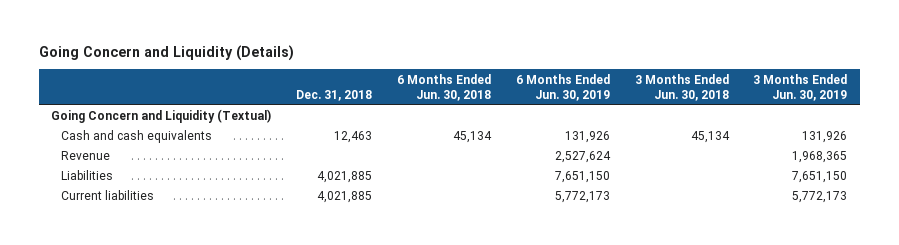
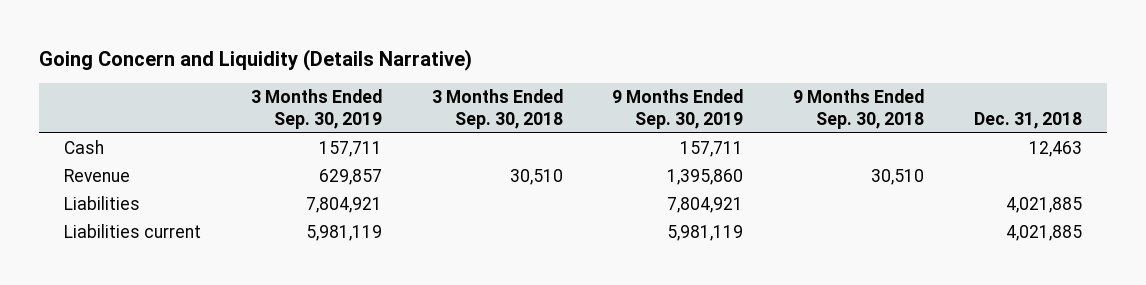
[38,45,294,62] Going Concern and Liquidity (Details) -> [38,48,472,71] Going Concern and Liquidity (Details Narrative)
[396,73,491,102] 6 Months Ended Jun. 30, 2018 -> none
[515,73,610,102] 6 Months Ended Jun. 30, 2019 -> none
[634,73,729,102] 3 Months Ended Jun. 30, 2018 -> none
[753,73,848,102] 3 Months Ended Jun. 30, 2019 -> none
none -> [250,89,382,129] 3 Months Ended Sep. 30, 2019
none -> [431,89,563,129] 3 Months Ended Sep. 30, 2018
none -> [612,89,744,129] 9 Months Ended Sep. 30, 2019
none -> [793,89,925,129] 9 Months Ended Sep. 30, 2018
[51,109,272,124] Going Concern and Liquidity (Textual) -> none
[60,130,212,144] Cash and cash equivalents -> [63,140,104,155] Cash
[60,190,154,201] Current liabilities -> [63,224,201,239] Liabilities current

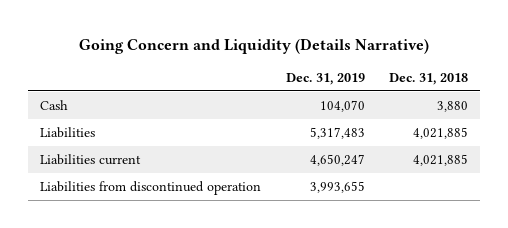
[250,89,382,129] 3 Months Ended Sep. 30, 2019 -> none
[431,89,563,129] 3 Months Ended Sep. 30, 2018 -> none
[612,89,744,129] 9 Months Ended Sep. 30, 2019 -> none
[793,89,925,129] 9 Months Ended Sep. 30, 2018 -> none
none -> [285,73,365,86] Dec. 31, 2019
[63,169,130,183] Revenue -> none
[1029,141,1083,158] 12,463 -> [436,100,468,112] 3,880
none -> [40,180,262,195] Liabilities from discontinued operation

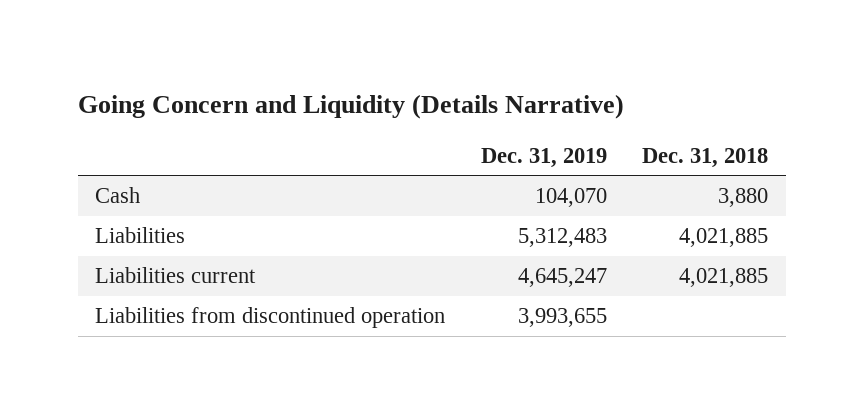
[309,126,365,139] 5,317,483 -> [517,228,607,248] 5,312,483
[309,153,365,166] 4,650,247 -> [517,268,607,288] 4,645,247

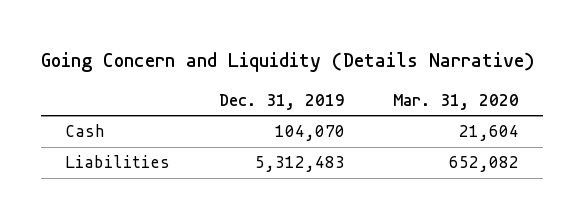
[642,147,769,168] Dec. 31, 2018 -> none
none -> [393,93,520,110] Mar. 31, 2020
[95,267,257,284] Liabilities current -> none
[95,307,446,329] Liabilities from discontinued operation -> none

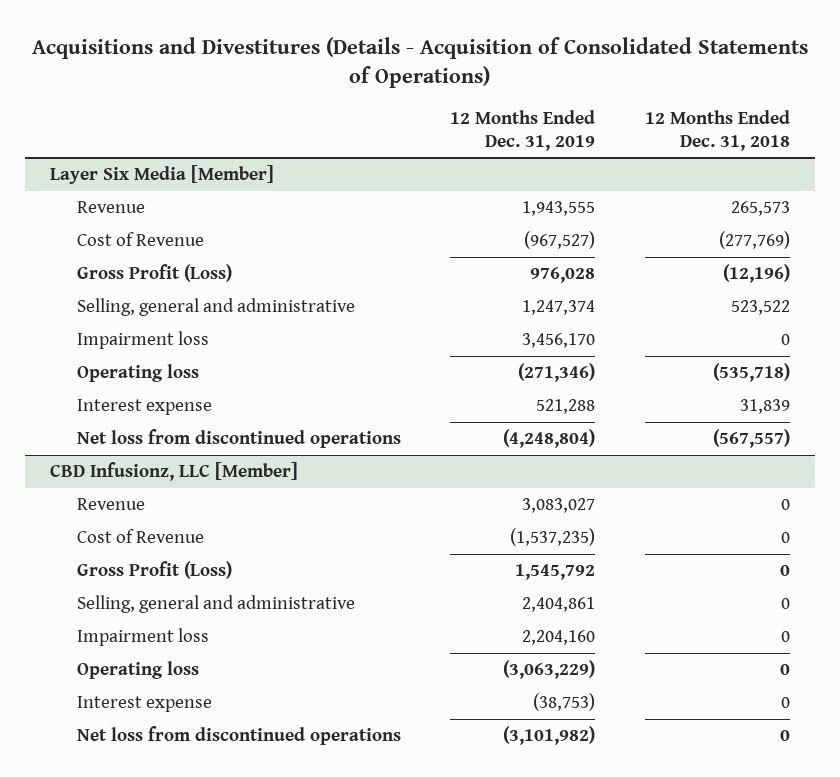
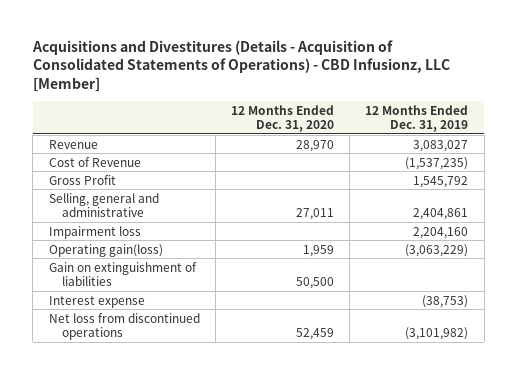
[31,37,808,88] Acquisitions and Divestitures (Details - Acquisition of Consolidated Statements of Operations) -> [31,39,450,92] Acquisitions and Divestitures (Details - Acquisition of Consolidated Statements of Operations) - CBD Infusionz, LLC [Member]
[645,109,791,151] 12 Months Ended Dec. 31, 2018 -> none
none -> [230,104,334,133] 12 Months Ended Dec. 31, 2020
[49,165,274,185] Layer Six Media [Member] -> none
[76,201,145,214] Revenue -> none
[76,232,204,247] Cost of Revenue -> none
[76,264,232,283] Gross Profit (Loss) -> none
[76,298,355,317] Selling, general and administrative -> none
[76,331,209,350] Impairment loss -> none
[76,364,199,383] Operating loss -> none
[76,399,212,416] Interest expense -> none
[76,429,401,449] Net loss from discontinued operations -> none
[49,462,298,482] CBD Infusionz, LLC [Member] -> none
[76,561,232,580] Gross Profit (Loss) -> [48,174,116,185] Gross Profit
[76,661,199,680] Operating loss -> [48,243,163,257] Operating gain(loss)
none -> [48,261,197,287] Gain on extinguishment of liabilities

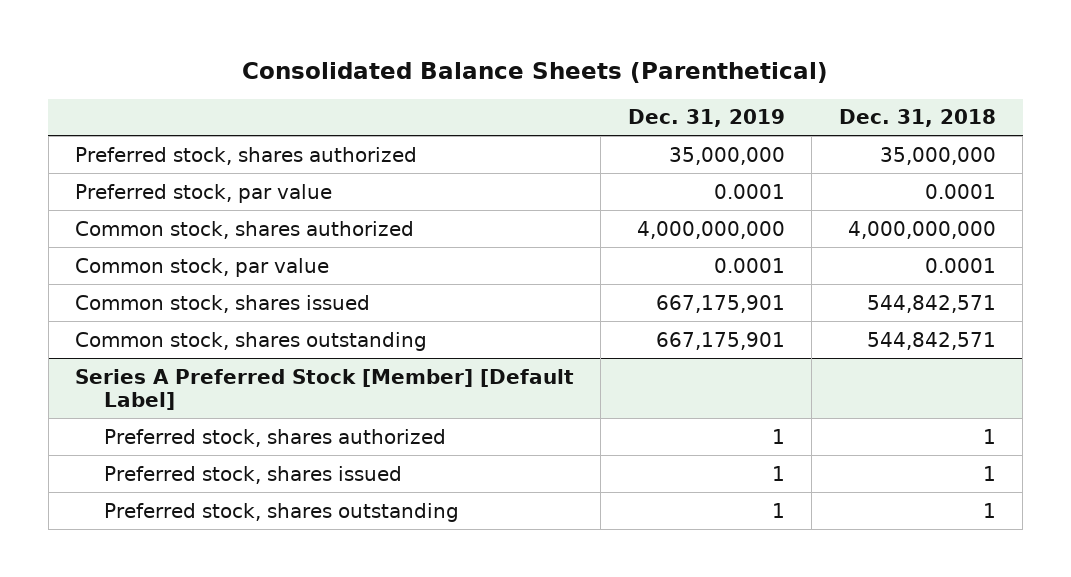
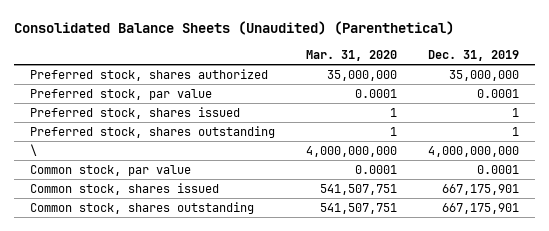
[242,61,829,83] Consolidated Balance Sheets (Parenthetical) -> [13,20,454,35] Consolidated Balance Sheets (Unaudited) (Parenthetical)
[838,109,996,128] Dec. 31, 2018 -> none
none -> [305,50,397,62] Mar. 31, 2020
none -> [29,107,240,120] Preferred stock, shares issued
none -> [29,126,275,139] Preferred stock, shares outstanding
[74,220,414,239] Common stock, shares authorized -> [29,144,37,157] \
[74,368,574,411] Series A Preferred Stock [Member] [Default Label] -> none
[103,428,446,447] Preferred stock, shares authorized -> none
[103,465,402,484] Preferred stock, shares issued -> none
[103,502,459,522] Preferred stock, shares outstanding -> none

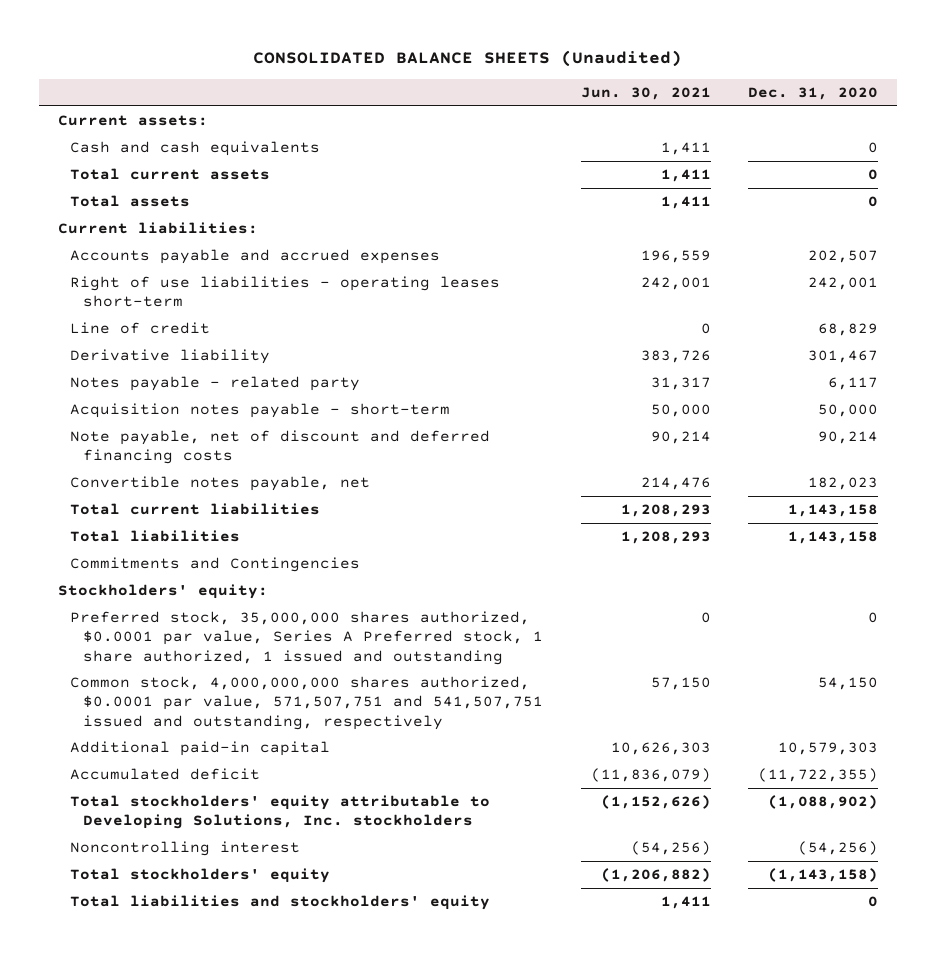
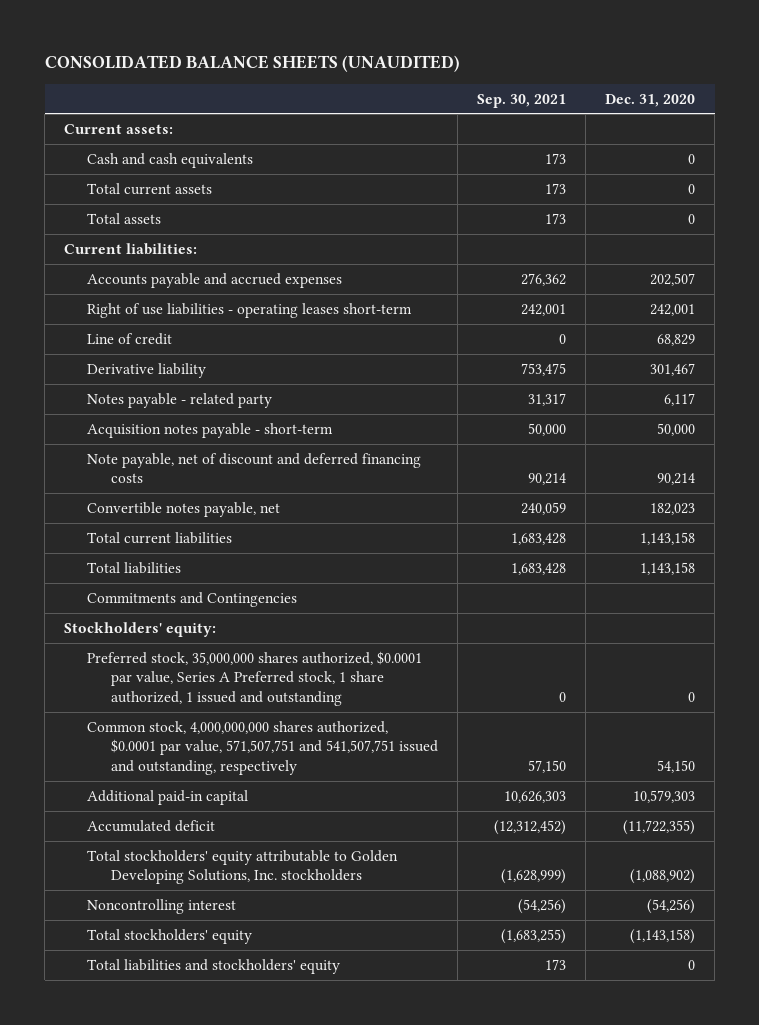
[252,50,682,68] CONSOLIDATED BALANCE SHEETS (Unaudited) -> [44,55,460,73] CONSOLIDATED BALANCE SHEETS (UNAUDITED)
[580,86,711,100] Jun. 30, 2021 -> none
none -> [476,93,566,108] Sep. 30, 2021
[70,794,491,830] Total stockholders' equity attributable to Developing Solutions, Inc. stockholders -> [87,849,399,885] Total stockholders' equity attributable to Golden Developing Solutions, Inc. stockholders

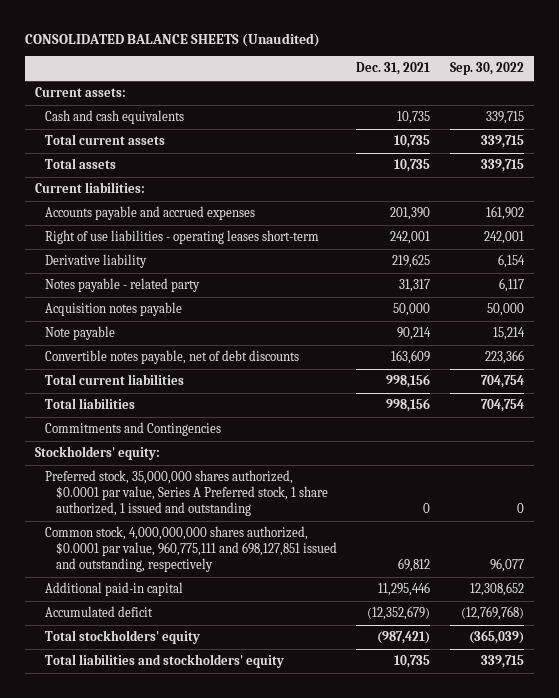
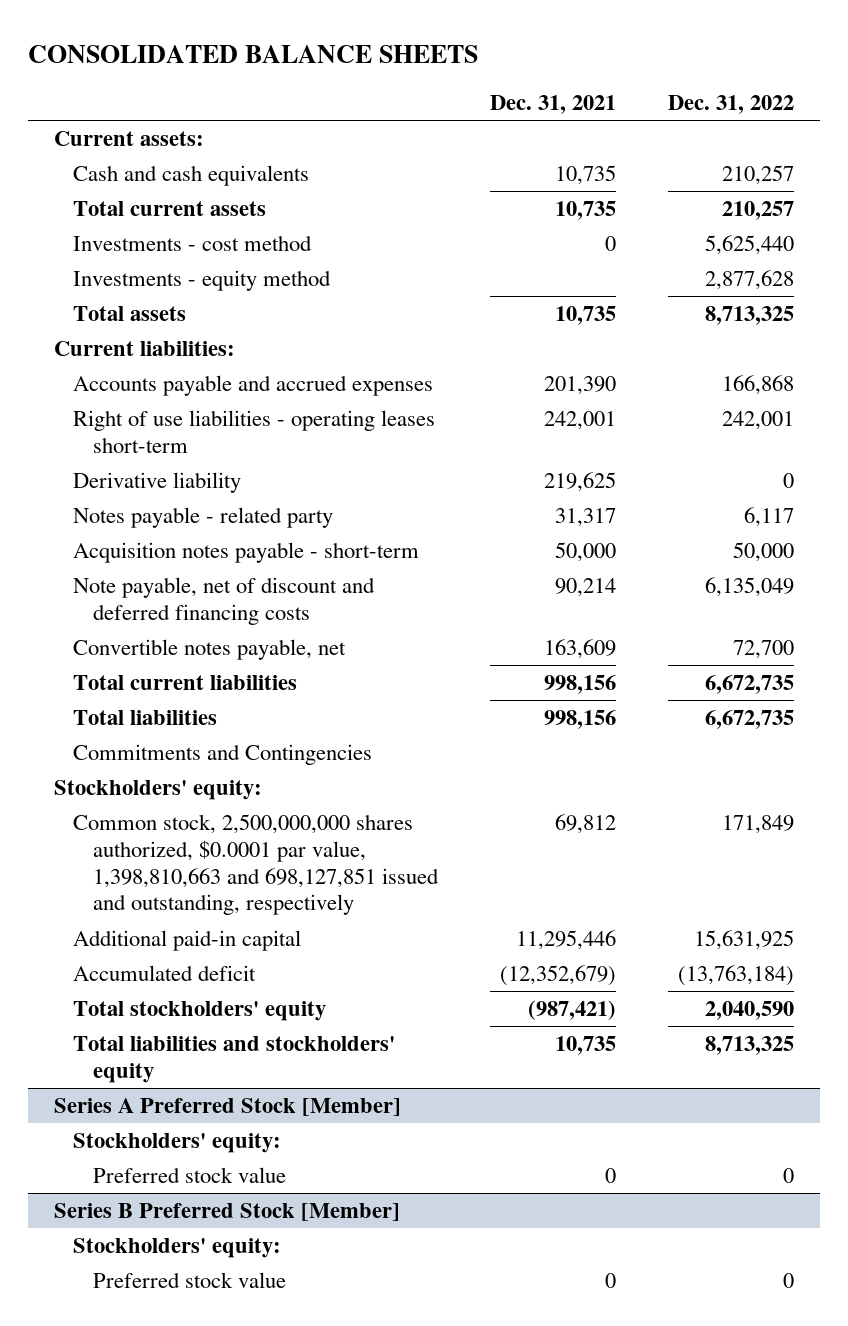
[24,32,320,47] CONSOLIDATED BALANCE SHEETS (Unaudited) -> [27,44,478,63] CONSOLIDATED BALANCE SHEETS
[450,62,525,76] Sep. 30, 2022 -> none
none -> [668,95,795,115] Dec. 31, 2022
none -> [73,235,313,252] Investments - cost method
none -> [73,270,332,292] Investments - equity method
[45,302,183,317] Acquisition notes payable -> [73,542,420,564] Acquisition notes payable - short-term
[45,326,116,341] Note payable -> [73,577,376,625] Note payable, net of discount and deferred financing costs
[45,350,300,365] Convertible notes payable, net of debt discounts -> [73,639,347,661] Convertible notes payable, net
[45,470,328,516] Preferred stock, 35,000,000 shares authorized, $0.0001 par value, Series A Preferred stock, 1 share authorized, 1 issued and outstanding -> none
[45,526,337,572] Common stock, 4,000,000,000 shares authorized, $0.0001 par value, 960,775,111 and 698,127,851 issued and outstanding, respectively -> [73,814,439,916] Common stock, 2,500,000,000 shares authorized, $0.0001 par value, 1,398,810,663 and 698,127,851 issued and outstanding, respectively
none -> [53,1098,401,1117] Series A Preferred Stock [Member]
none -> [73,1133,282,1154] Stockholders' equity:
none -> [92,1167,286,1184] Preferred stock value
none -> [53,1203,400,1222] Series B Preferred Stock [Member]
none -> [73,1238,282,1259] Stockholders' equity:
none -> [92,1272,286,1289] Preferred stock value

